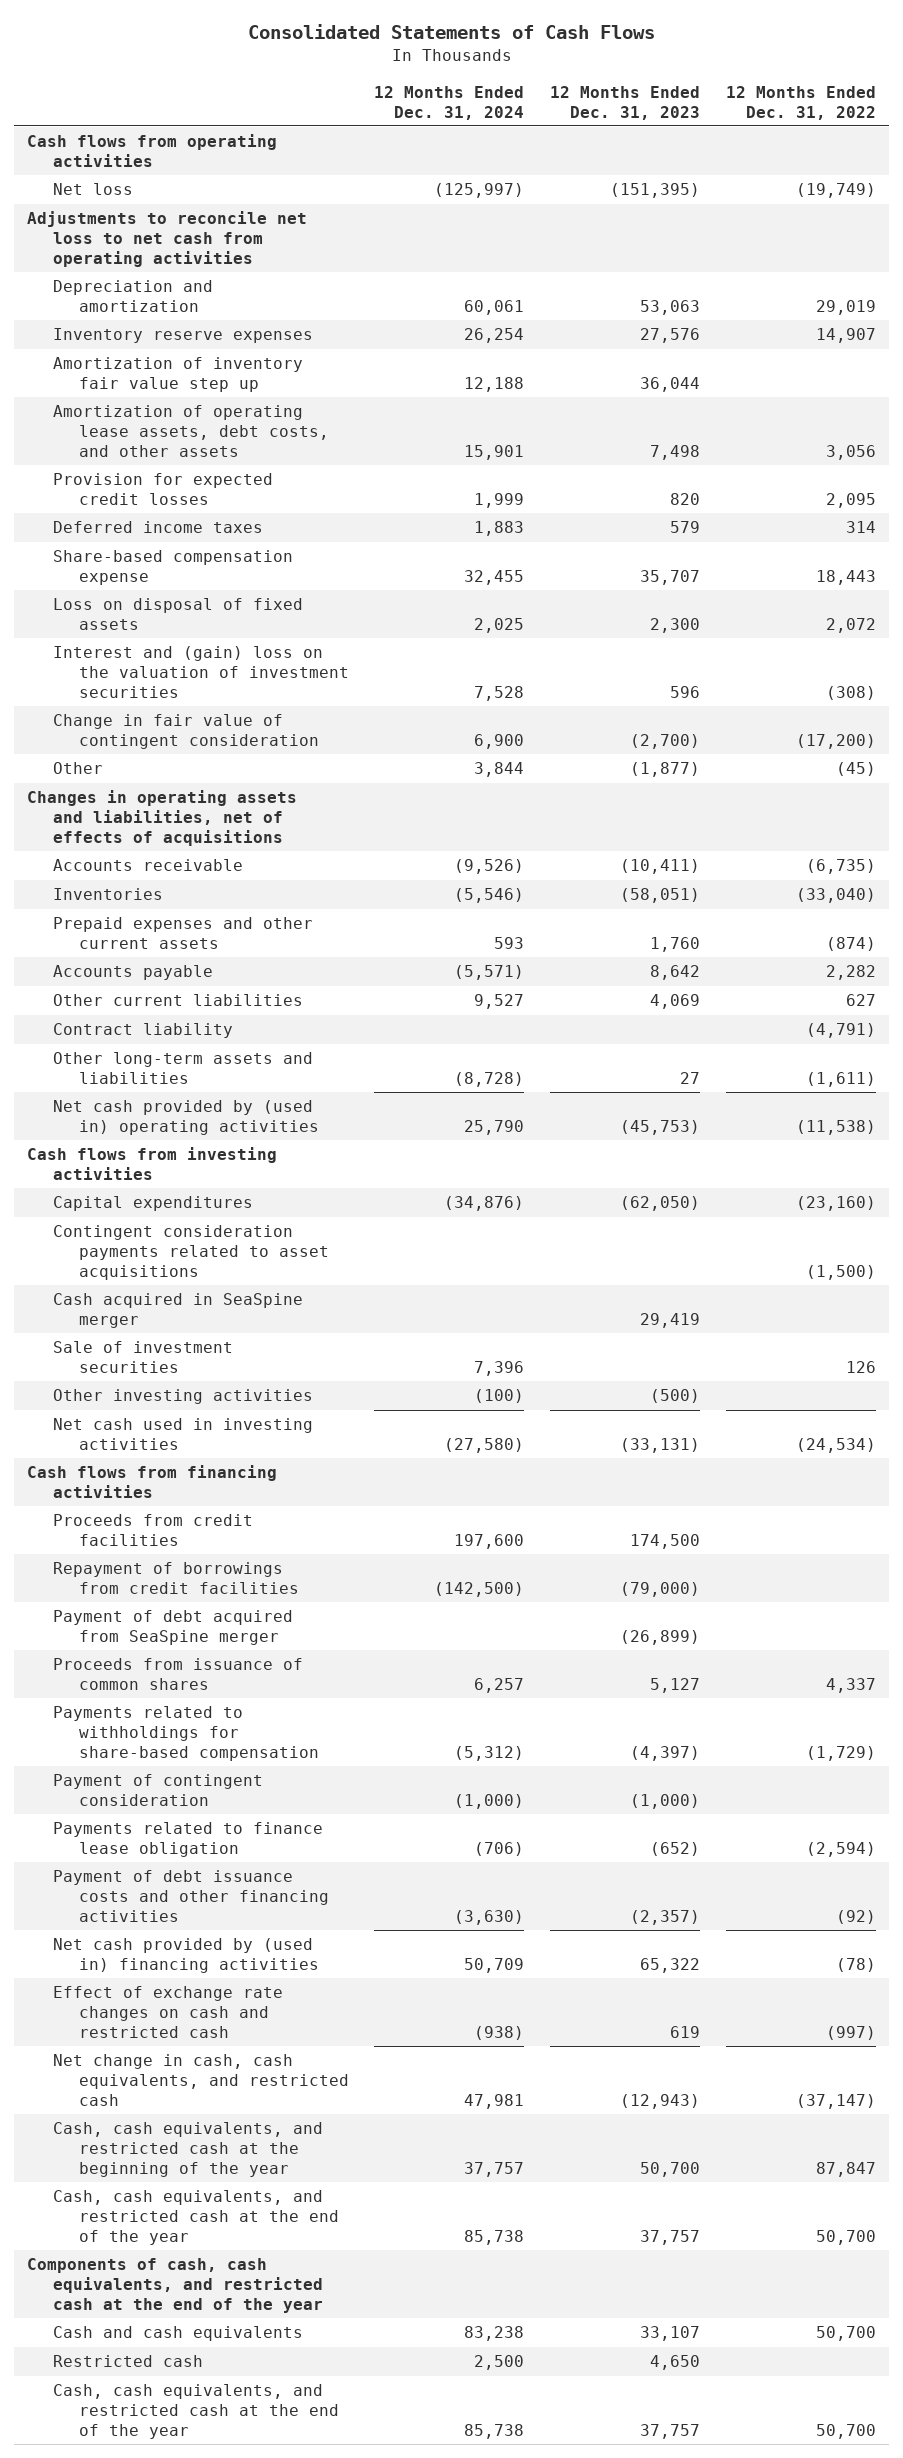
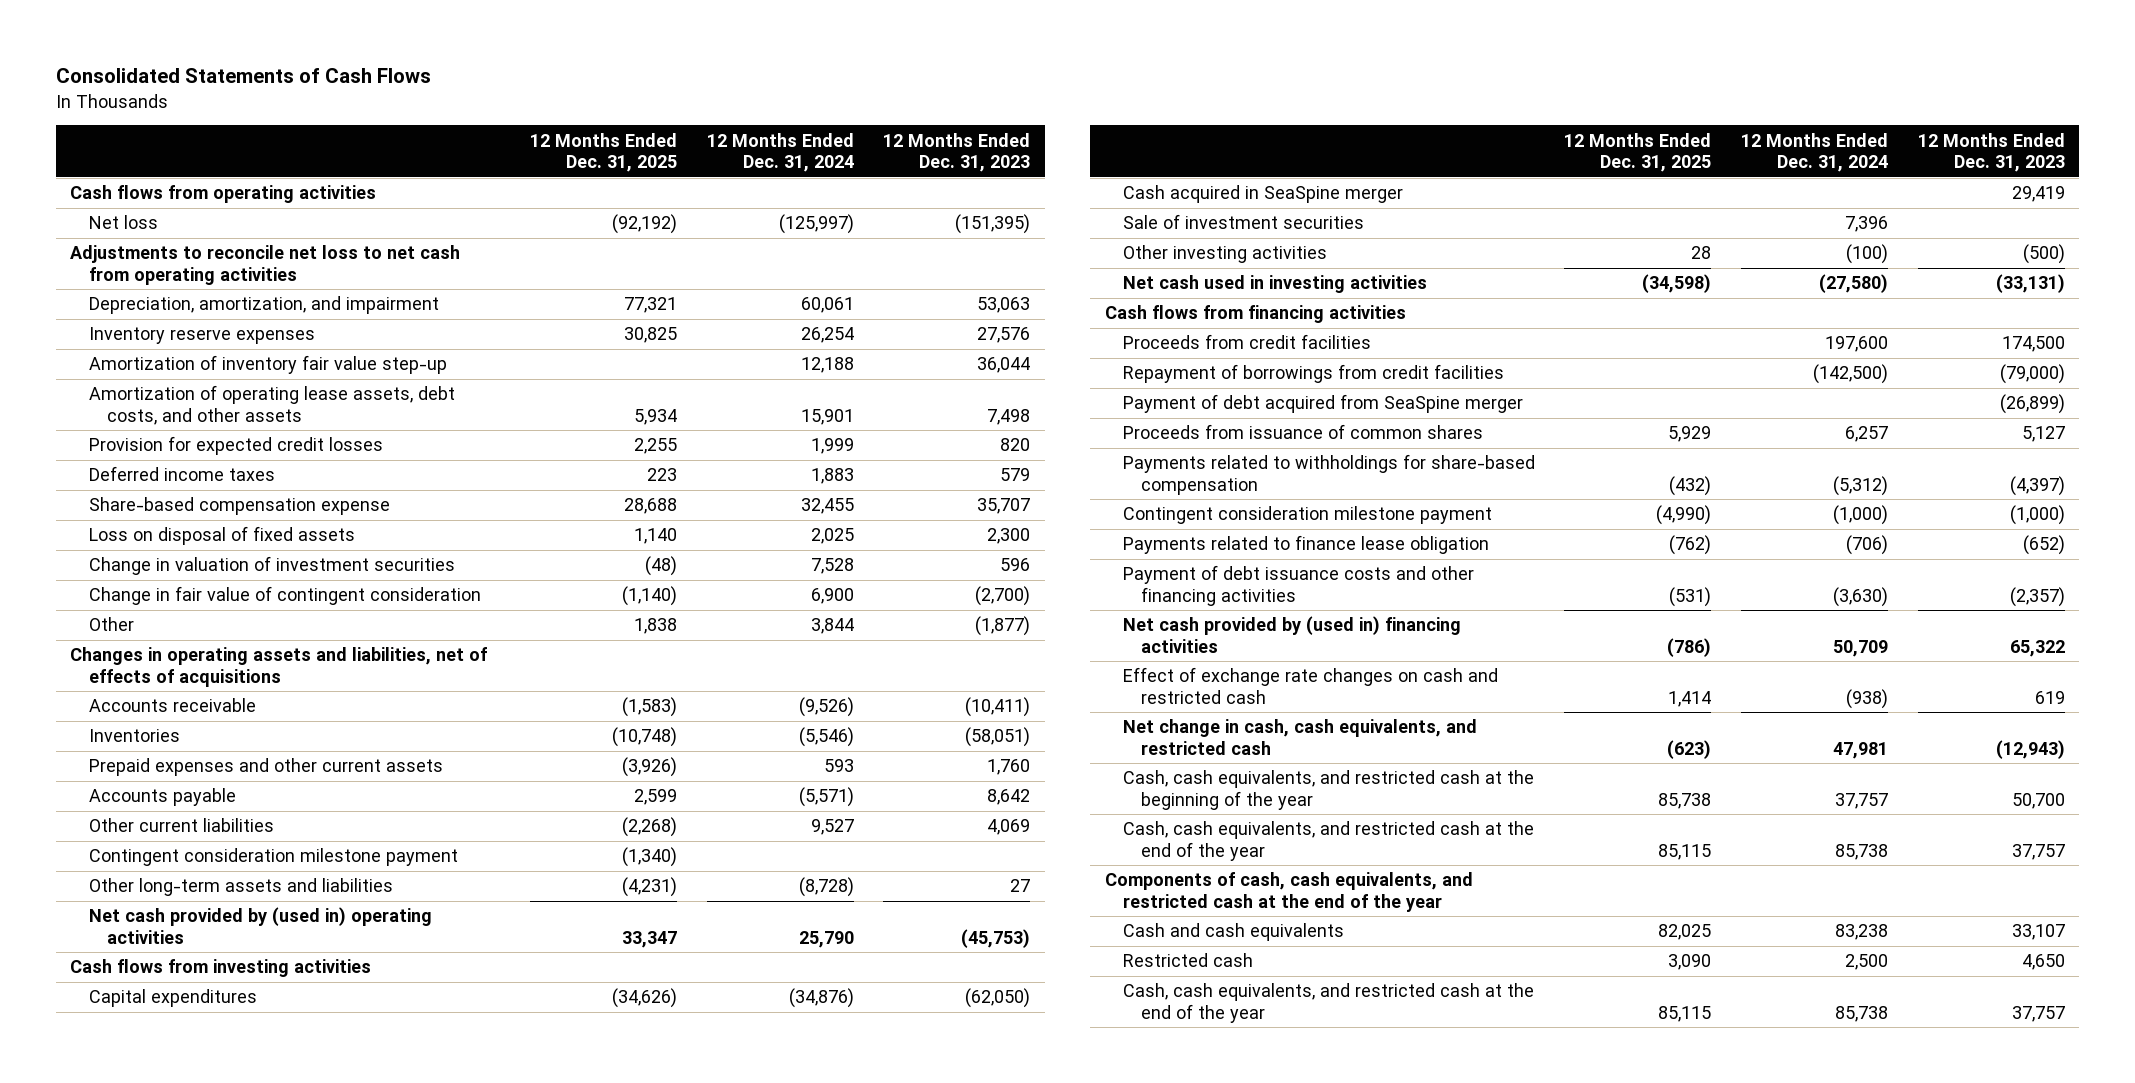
[726,85,877,120] 12 Months Ended Dec. 31, 2022 -> none
none -> [530,132,678,173] 12 Months Ended Dec. 31, 2025
[52,280,213,312] Depreciation and amortization -> [88,296,439,315] Depreciation, amortization, and impairment
[52,357,303,392] Amortization of inventory fair value step up -> [88,355,447,375] Amortization of inventory fair value step-up
[52,646,349,698] Interest and (gain) loss on the valuation of investment securities -> [88,556,455,576] Change in valuation of investment securities
[52,1023,233,1039] Contract liability -> none
none -> [88,848,458,867] Contingent consideration milestone payment
[52,1225,329,1280] Contingent consideration payments related to asset acquisitions -> none
[52,1774,263,1806] Payment of contingent consideration -> [1122,506,1492,525] Contingent consideration milestone payment

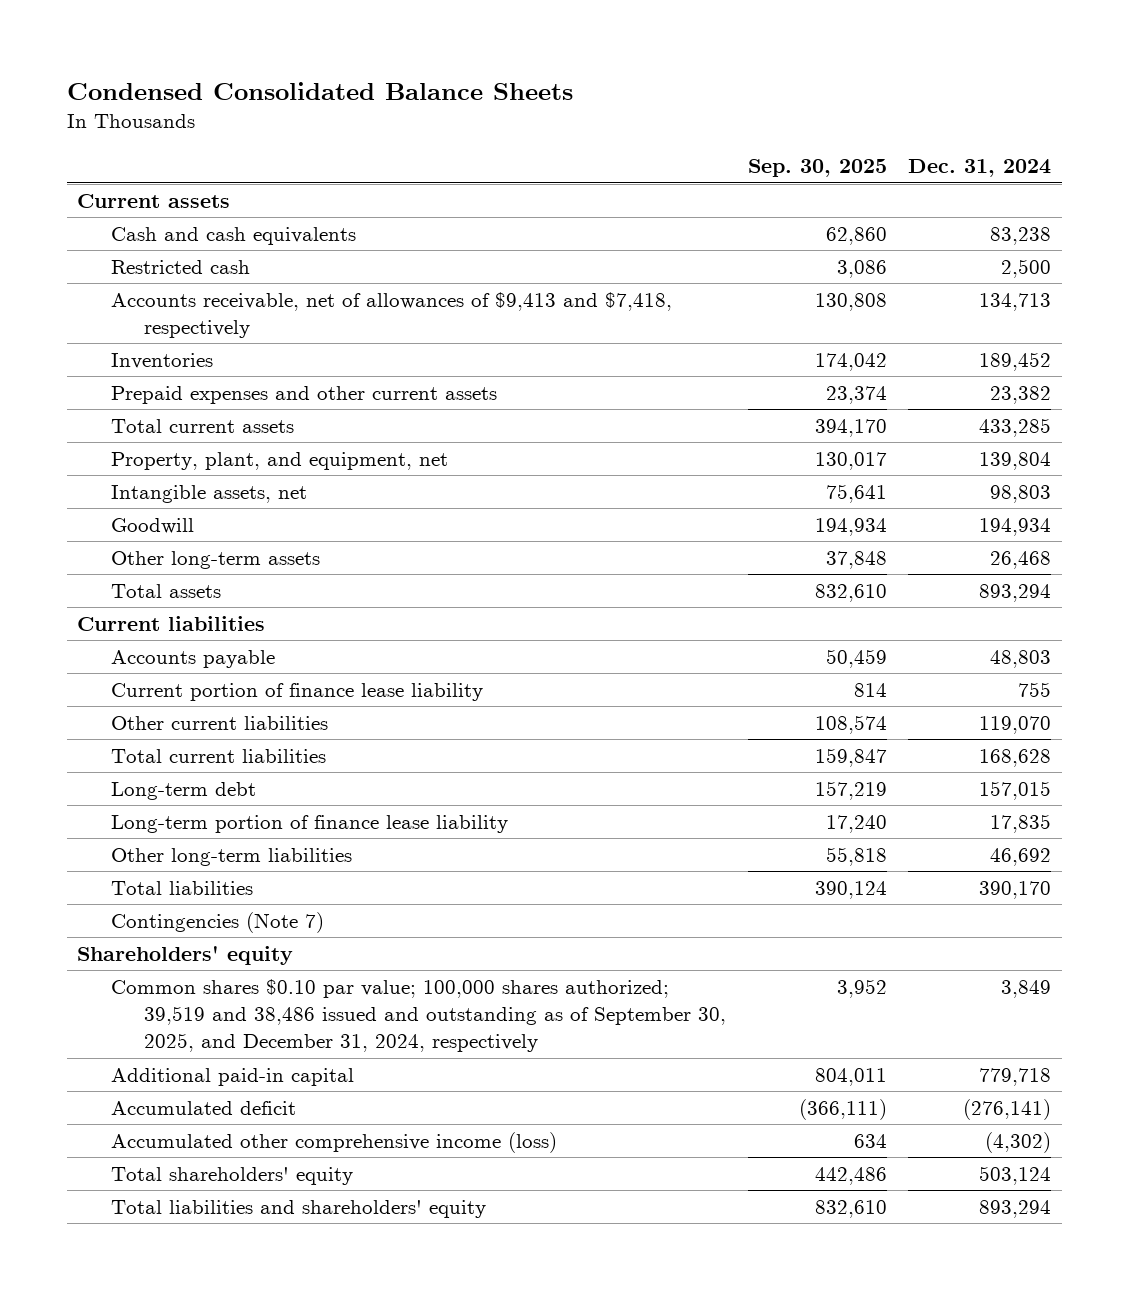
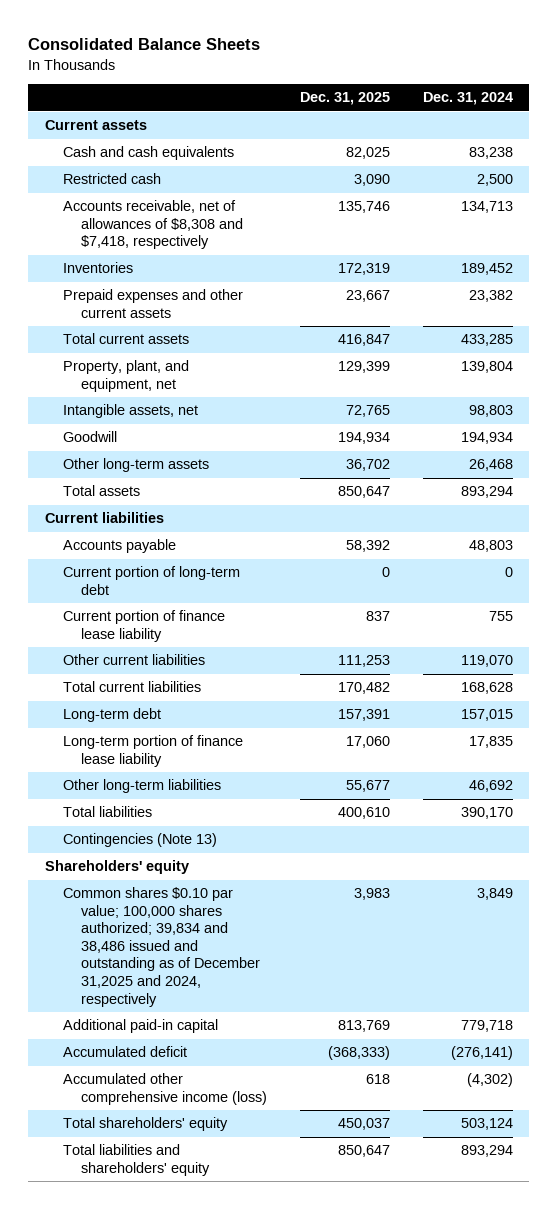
[66,81,573,100] Condensed Consolidated Balance Sheets -> [28,38,261,51] Consolidated Balance Sheets
[747,159,887,178] Sep. 30, 2025 -> none
none -> [299,92,390,106] Dec. 31, 2025
[110,291,672,339] Accounts receivable, net of allowances of $9,413 and $7,418, respectively -> [62,200,243,250] Accounts receivable, net of allowances of $8,308 and $7,418, respectively
none -> [62,566,240,595] Current portion of long-term debt
[110,911,324,933] Contingencies (Note 7) -> [62,833,217,848] Contingencies (Note 13)
[110,978,727,1053] Common shares $0.10 par value; 100,000 shares authorized; 39,519 and 38,486 issued and outstanding as of September 30, 2025, and December 31, 2024, respectively -> [62,887,260,1007] Common shares $0.10 par value; 100,000 shares authorized; 39,834 and 38,486 issued and outstanding as of December 31,2025 and 2024, respectively

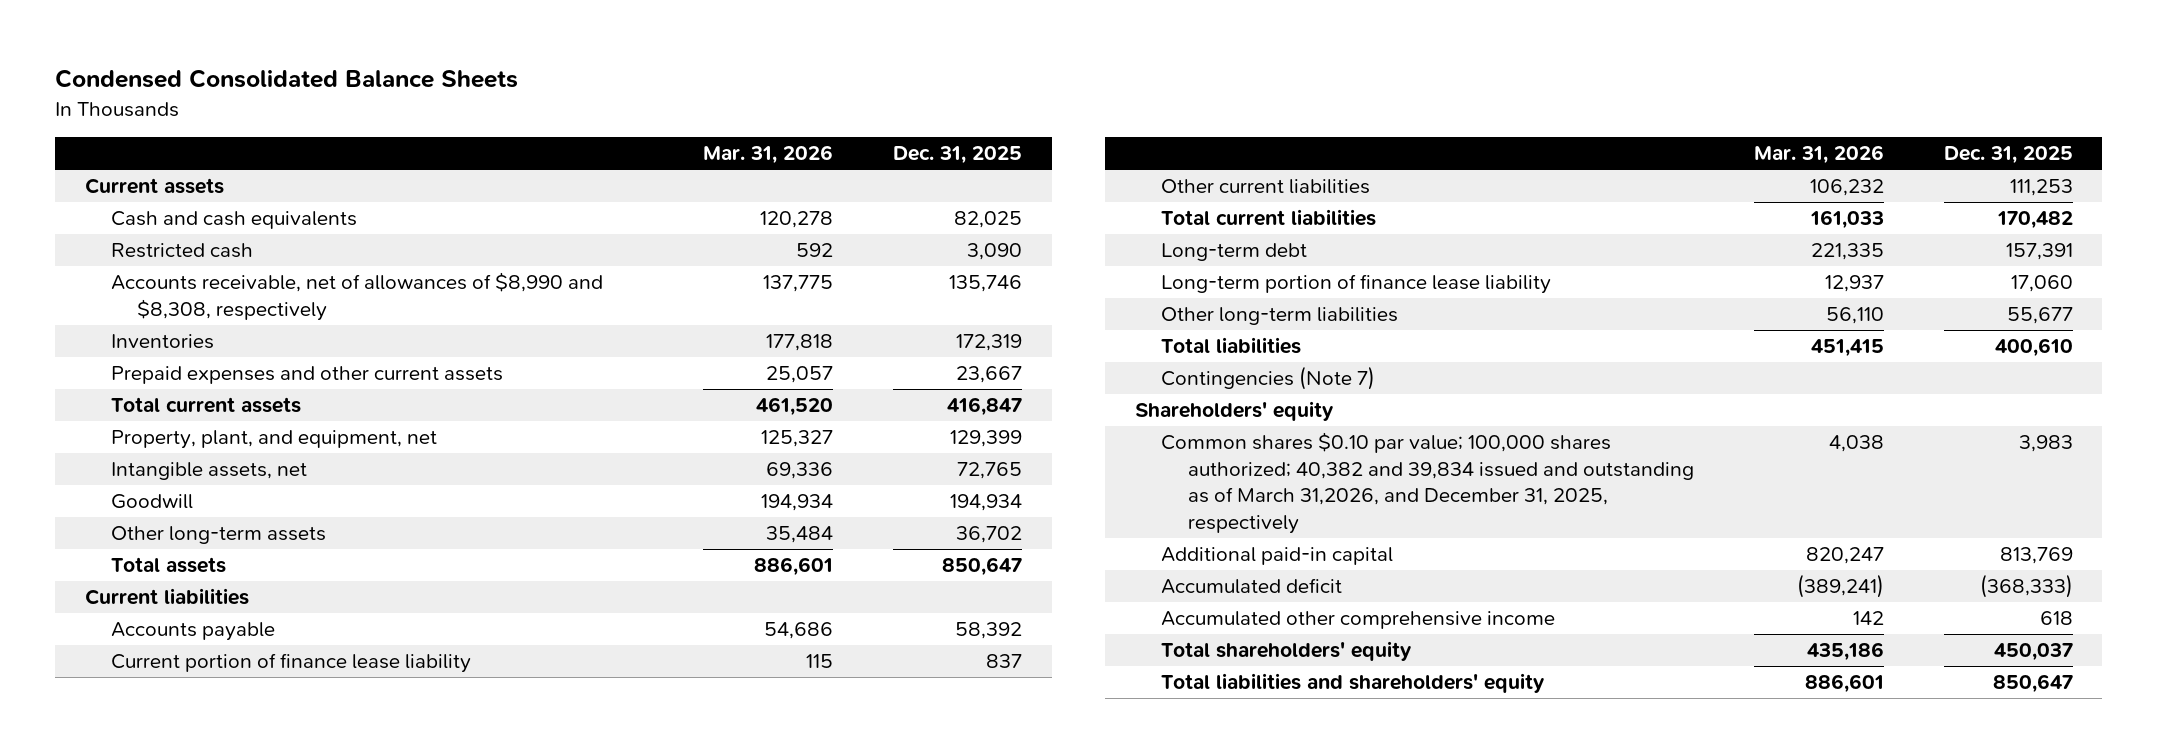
[28,38,261,51] Consolidated Balance Sheets -> [54,69,518,89] Condensed Consolidated Balance Sheets
[422,92,513,106] Dec. 31, 2024 -> none
none -> [703,145,834,165] Mar. 31, 2026
[62,200,243,250] Accounts receivable, net of allowances of $8,308 and $7,418, respectively -> [111,272,604,321] Accounts receivable, net of allowances of $8,990 and $8,308, respectively
[62,566,240,595] Current portion of long-term debt -> none
[62,833,217,848] Contingencies (Note 13) -> [1161,366,1376,391] Contingencies (Note 7)
[62,887,260,1007] Common shares $0.10 par value; 100,000 shares authorized; 39,834 and 38,486 issued and outstanding as of December 31,2025 and 2024, respectively -> [1161,432,1694,534] Common shares $0.10 par value; 100,000 shares authorized; 40,382 and 39,834 issued and outstanding as of March 31,2026, and December 31, 2025, respectively
[62,1073,267,1105] Accumulated other comprehensive income (loss) -> [1161,611,1556,630] Accumulated other comprehensive income

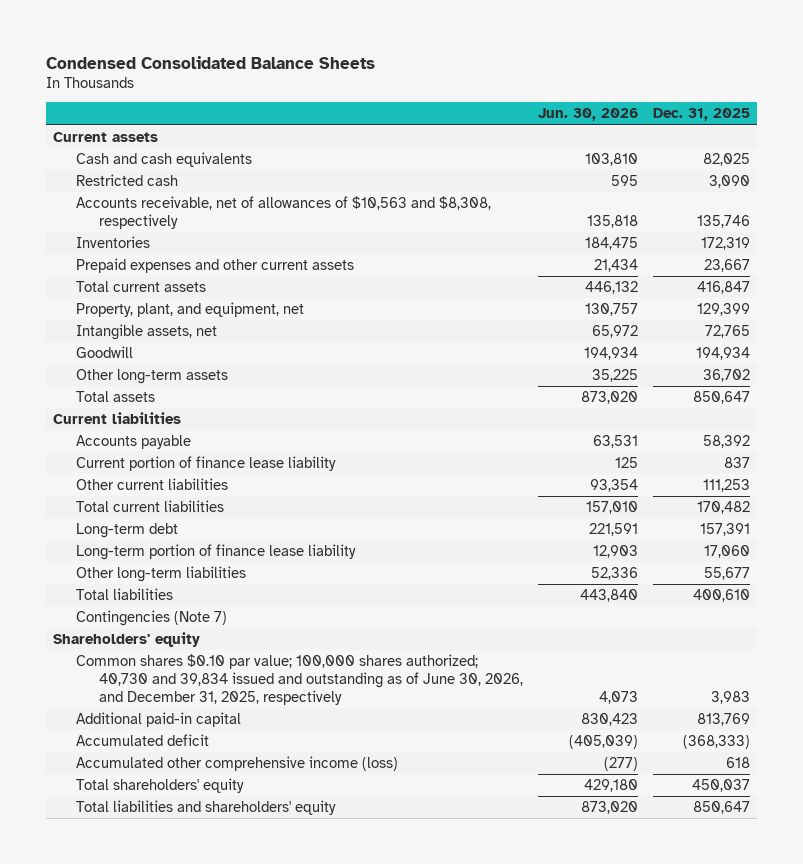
[703,145,834,165] Mar. 31, 2026 -> none
none -> [537,108,638,122] Jun. 30, 2026
[111,272,604,321] Accounts receivable, net of allowances of $8,990 and $8,308, respectively -> [76,196,492,229] Accounts receivable, net of allowances of $10,563 and $8,308, respectively
[1161,432,1694,534] Common shares $0.10 par value; 100,000 shares authorized; 40,382 and 39,834 issued and outstanding as of March 31,2026, and December 31, 2025, respectively -> [76,654,524,705] Common shares $0.10 par value; 100,000 shares authorized; 40,730 and 39,834 issued and outstanding as of June 30, 2026, and December 31, 2025, respectively
[1161,611,1556,630] Accumulated other comprehensive income -> [76,756,399,772] Accumulated other comprehensive income (loss)

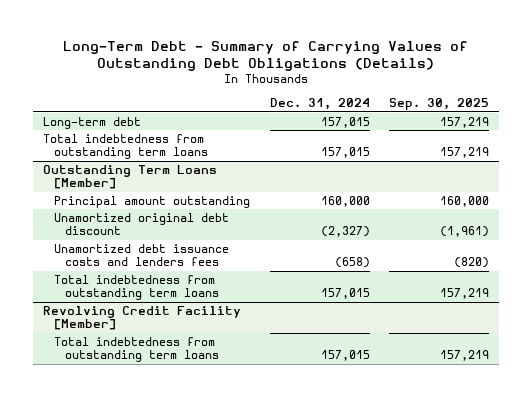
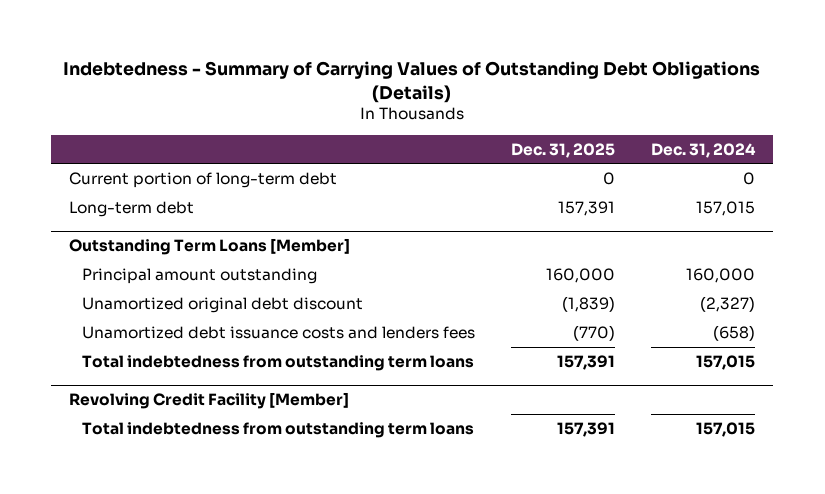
[63,40,469,71] Long-Term Debt - Summary of Carrying Values of Outstanding Debt Obligations (Details) -> [63,61,761,103] Indebtedness - Summary of Carrying Values of Outstanding Debt Obligations (Details)
[389,98,490,111] Sep. 30, 2025 -> none
none -> [511,142,616,158] Dec. 31, 2025
none -> [69,171,338,188] Current portion of long-term debt
[42,133,208,160] Total indebtedness from outstanding term loans -> none

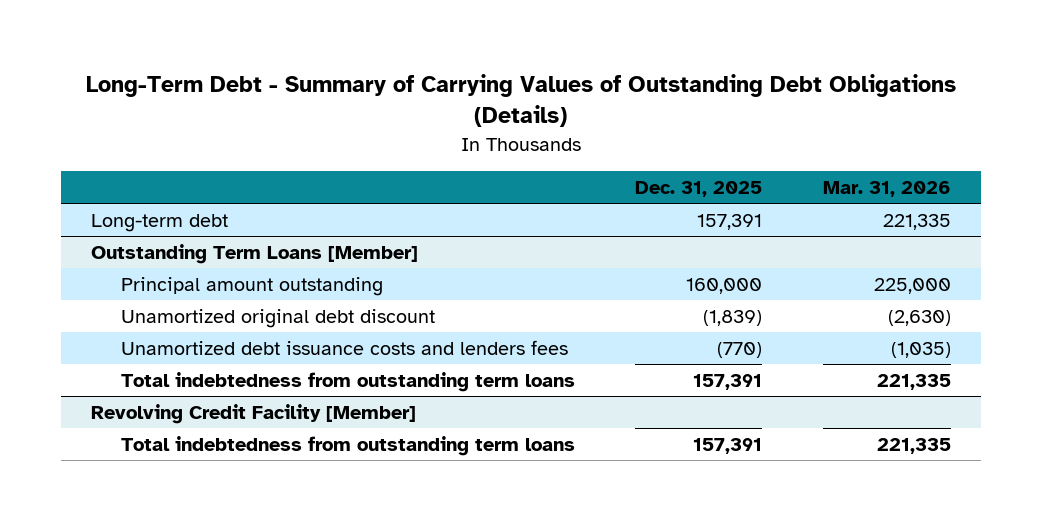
[63,61,761,103] Indebtedness - Summary of Carrying Values of Outstanding Debt Obligations (Details) -> [85,74,956,128] Long-Term Debt - Summary of Carrying Values of Outstanding Debt Obligations (Details)
[651,142,757,158] Dec. 31, 2024 -> none
none -> [822,180,951,197] Mar. 31, 2026
[69,171,338,188] Current portion of long-term debt -> none

